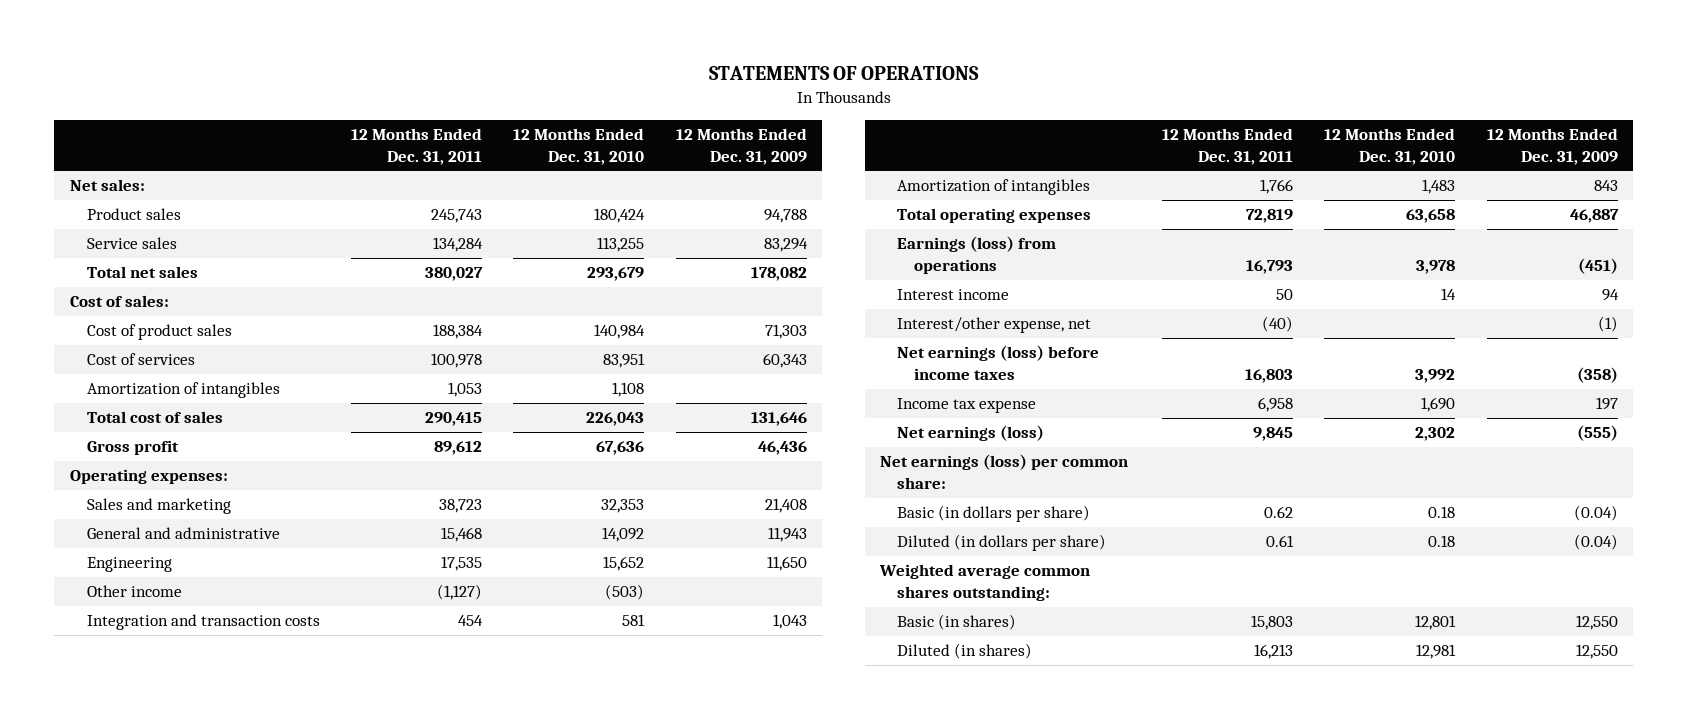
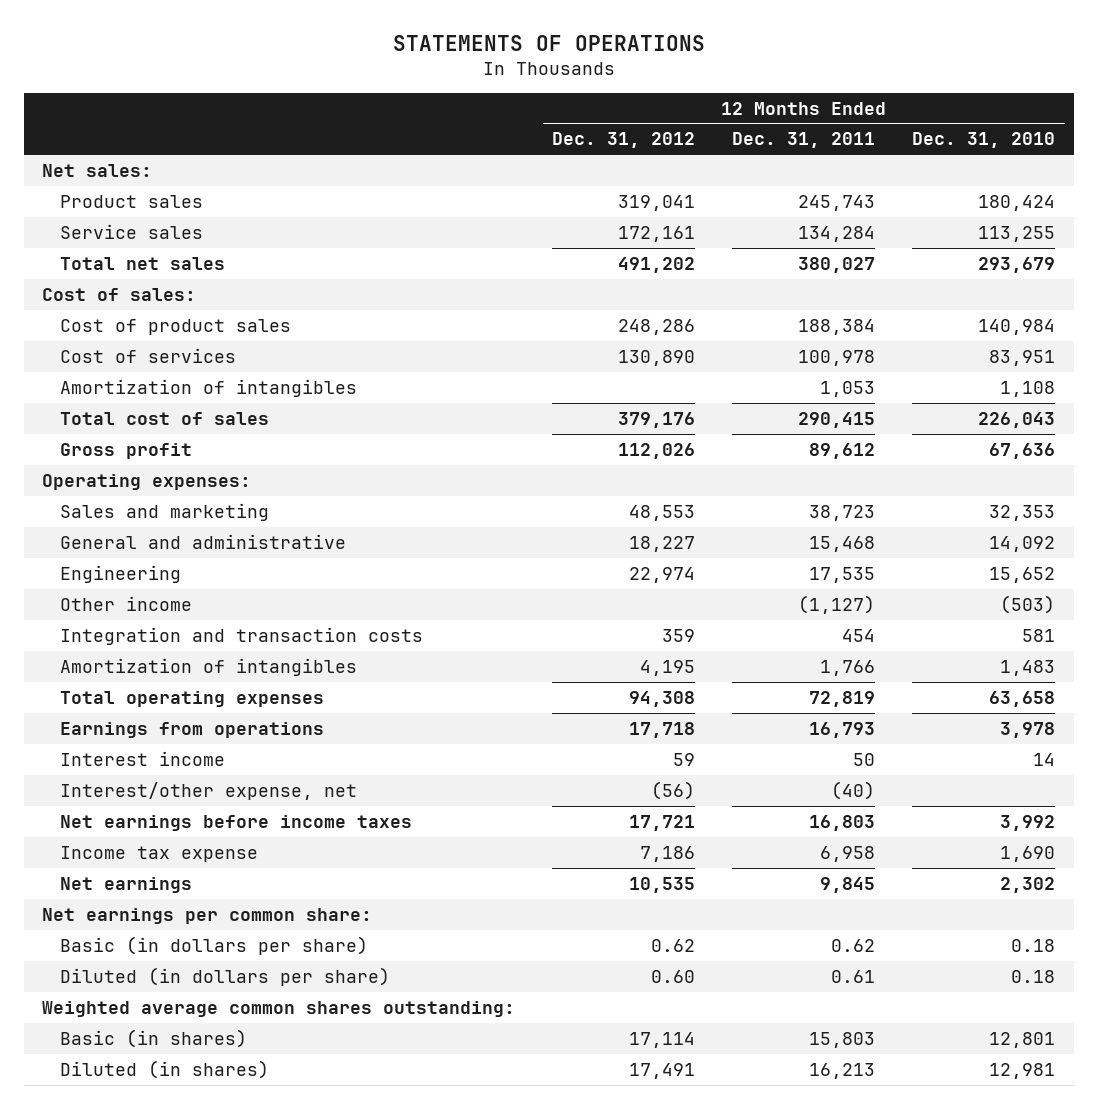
[675,128,807,165] 12 Months Ended Dec. 31, 2009 -> none
none -> [552,132,696,149] Dec. 31, 2012
[897,236,1057,274] Earnings (loss) from operations -> [59,721,324,738] Earnings from operations
[897,345,1100,380] Net earnings (loss) before income taxes -> [59,814,412,831] Net earnings before income taxes
[897,425,1045,442] Net earnings (loss) -> [59,876,192,893] Net earnings
[880,454,1129,489] Net earnings (loss) per common share: -> [42,907,373,924] Net earnings per common share:

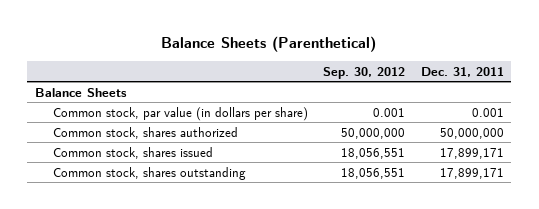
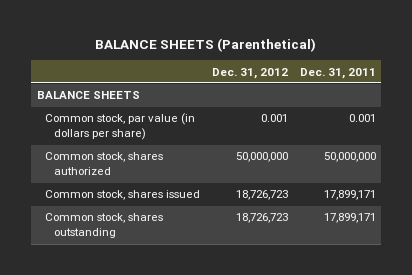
[161,35,377,52] Balance Sheets (Parenthetical) -> [95,37,317,52] BALANCE SHEETS (Parenthetical)
[323,66,406,79] Sep. 30, 2012 -> none
none -> [211,67,288,79] Dec. 31, 2012
[34,87,127,97] Balance Sheets -> [36,91,140,100] BALANCE SHEETS

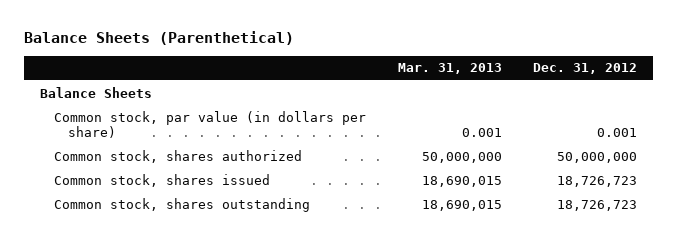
[95,37,317,52] BALANCE SHEETS (Parenthetical) -> [24,31,295,46] Balance Sheets (Parenthetical)
[299,67,376,79] Dec. 31, 2011 -> none
none -> [397,63,502,75] Mar. 31, 2013
[36,91,140,100] BALANCE SHEETS -> [39,86,152,98] Balance Sheets

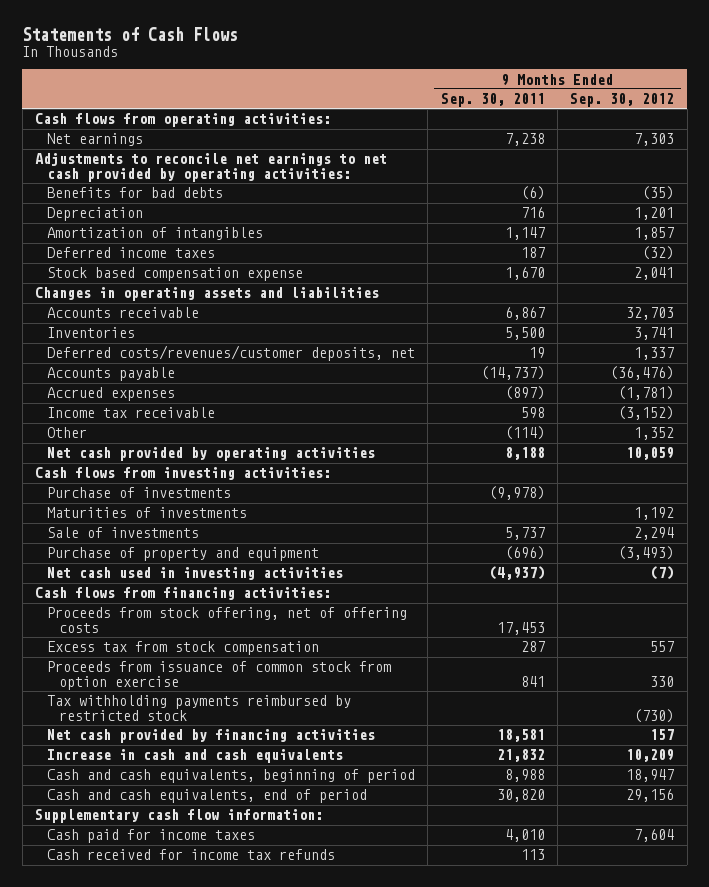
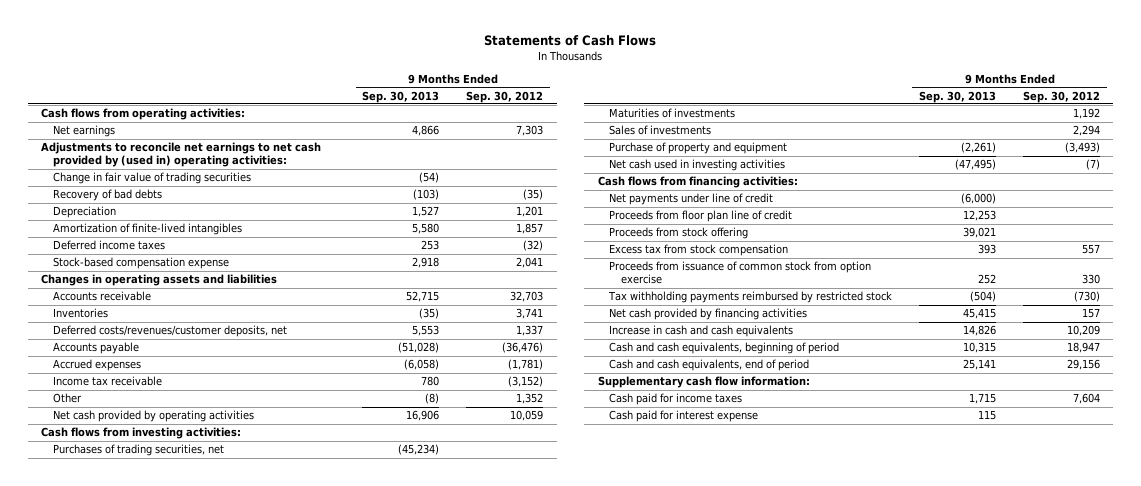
[440,93,545,108] Sep. 30, 2011 -> none
none -> [362,90,440,103] Sep. 30, 2013
[35,153,388,182] Adjustments to reconcile net earnings to net cash provided by operating activities: -> [40,142,321,168] Adjustments to reconcile net earnings to net cash provided by (used in) operating activities:
none -> [52,172,251,185] Change in fair value of trading securities
[47,187,224,199] Benefits for bad debts -> [52,189,162,202] Recovery of bad debts
[47,227,264,241] Amortization of intangibles -> [52,223,242,236] Amortization of finite-lived intangibles
[47,267,304,282] Stock based compensation expense -> [52,257,229,270] Stock-based compensation expense
[47,487,232,499] Purchase of investments -> none
none -> [52,444,224,457] Purchases of trading securities, net
[47,527,200,539] Sale of investments -> [609,125,712,136] Sales of investments
none -> [609,193,774,206] Net payments under line of credit
none -> [609,210,793,223] Proceeds from floor plan line of credit
[47,607,408,633] Proceeds from stock offering, net of offering costs -> [609,227,749,240] Proceeds from stock offering
[47,849,336,861] Cash received for income tax refunds -> none
none -> [609,410,759,423] Cash paid for interest expense

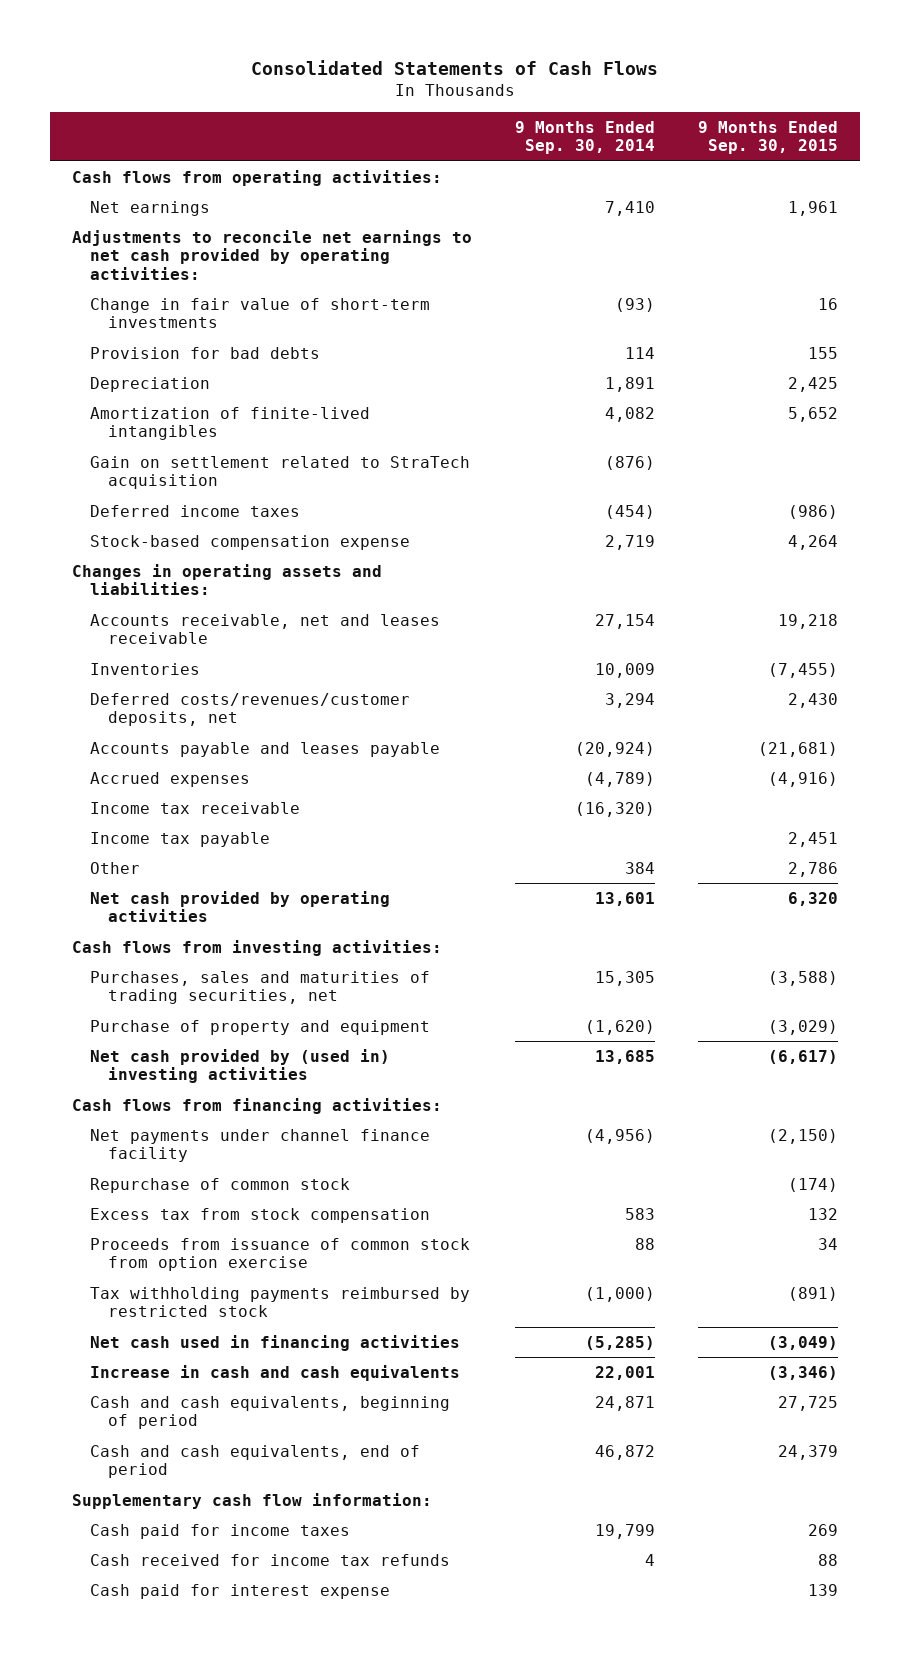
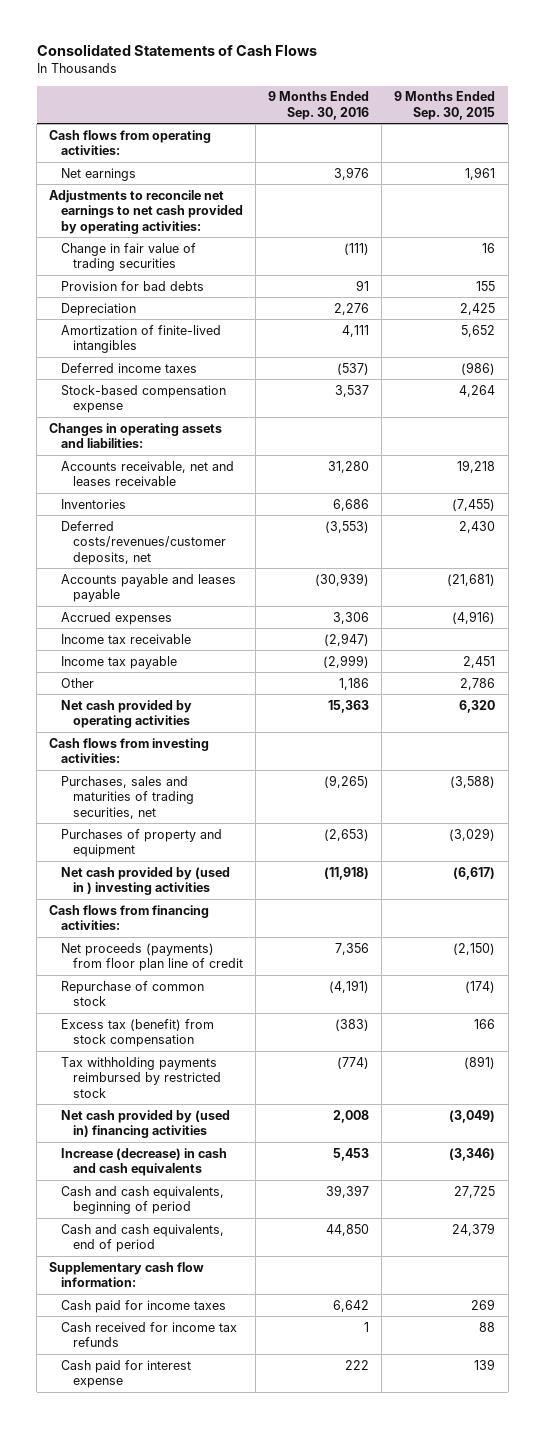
[515,120,656,155] 9 Months Ended Sep. 30, 2014 -> none
none -> [268,91,370,120] 9 Months Ended Sep. 30, 2016
[89,297,430,329] Change in fair value of short-term investments -> [61,242,197,272] Change in fair value of trading securities
[89,455,470,490] Gain on settlement related to StraTech acquisition -> none
[89,1019,430,1035] Purchase of property and equipment -> [61,828,223,858] Purchases of property and equipment
[89,1048,390,1084] Net cash provided by (used in) investing activities -> [61,866,231,896] Net cash provided by (used in ) investing activities
[89,1128,430,1163] Net payments under channel finance facility -> [61,942,243,972] Net proceeds (payments) from floor plan line of credit
[89,1237,470,1272] Proceeds from issuance of common stock from option exercise -> none
[89,1207,430,1223] Excess tax from stock compensation -> [61,1018,215,1048] Excess tax (benefit) from stock compensation
[808,1207,839,1220] 132 -> [474,1018,496,1029] 166
[89,1334,460,1351] Net cash used in financing activities -> [61,1109,231,1139] Net cash provided by (used in) financing activities
[89,1364,460,1381] Increase in cash and cash equivalents -> [61,1147,228,1177] Increase (decrease) in cash and cash equivalents

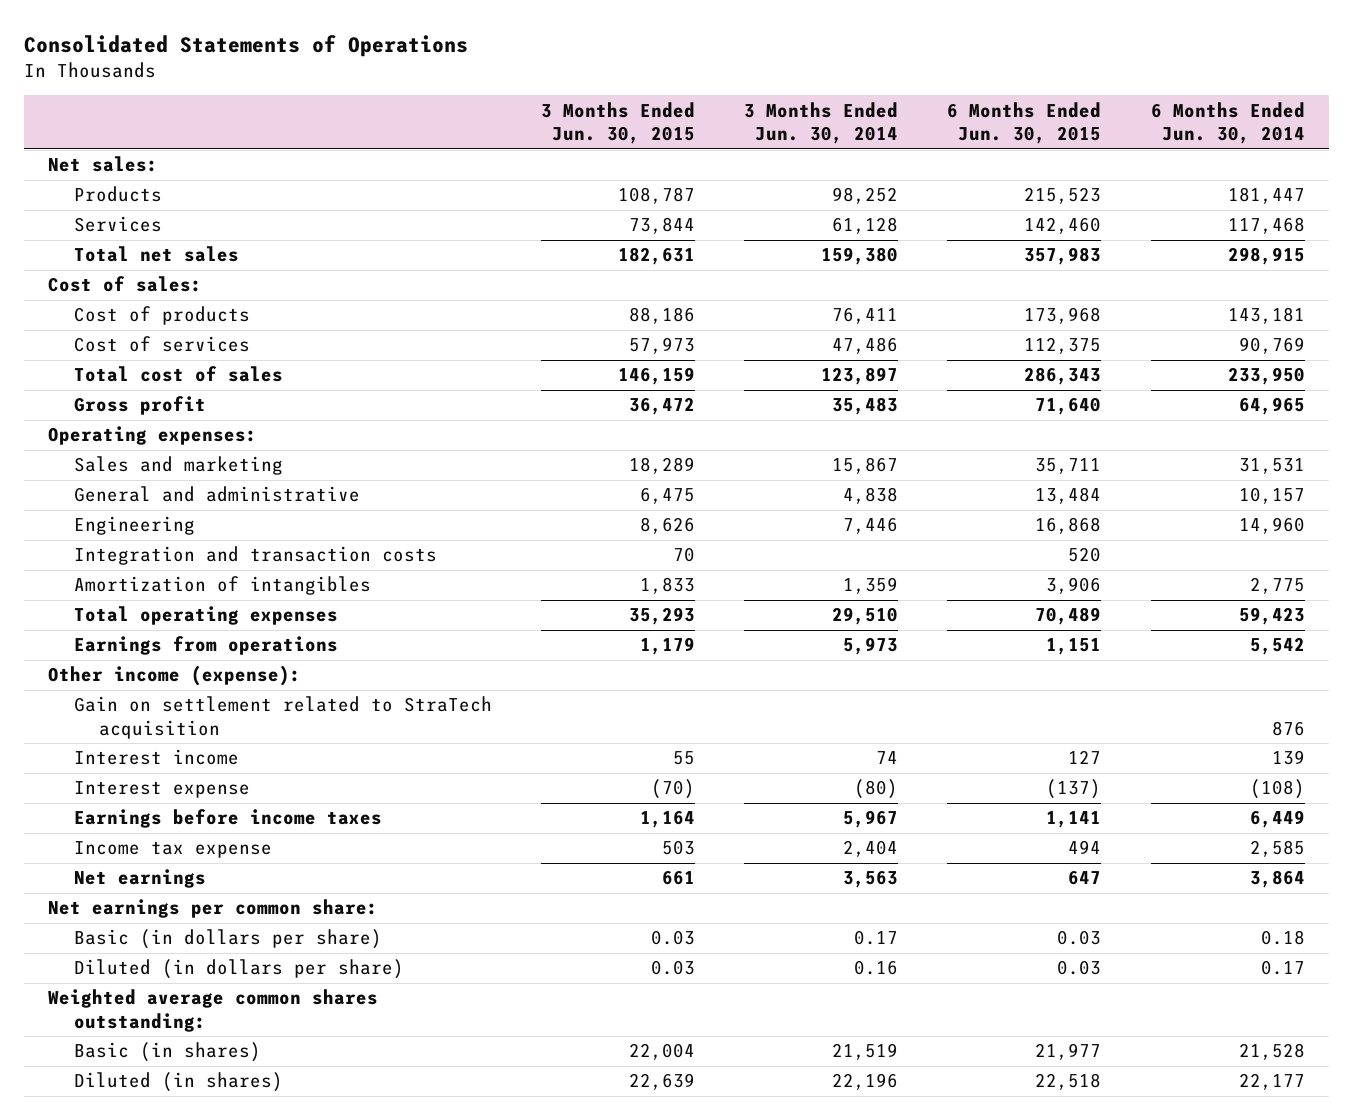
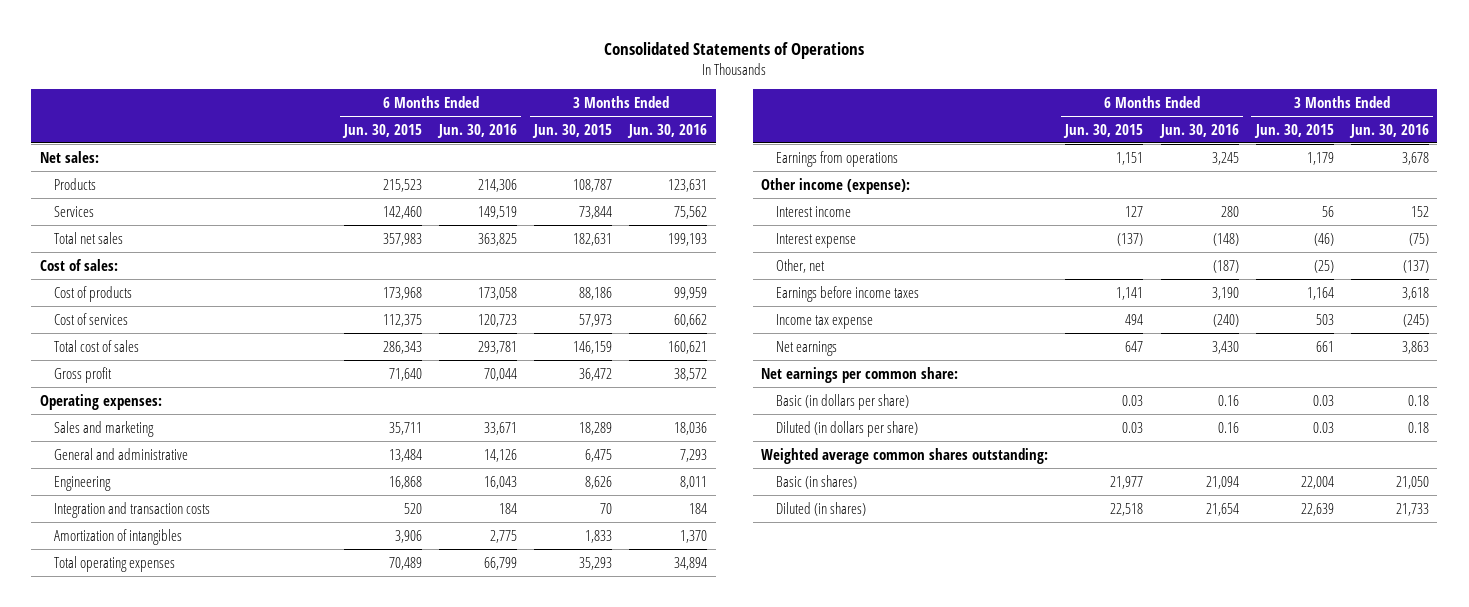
[744,101,899,145] 3 Months Ended Jun. 30, 2014 -> none
[1150,101,1305,145] 6 Months Ended Jun. 30, 2014 -> none
none -> [437,123,518,138] Jun. 30, 2016
none -> [627,123,708,138] Jun. 30, 2016
[73,696,492,739] Gain on settlement related to StraTech acquisition -> none
[672,751,695,766] 55 -> [1321,205,1334,217] 56
[650,779,695,800] (70) -> [1313,232,1334,246] (46)
none -> [775,258,825,273] Other, net

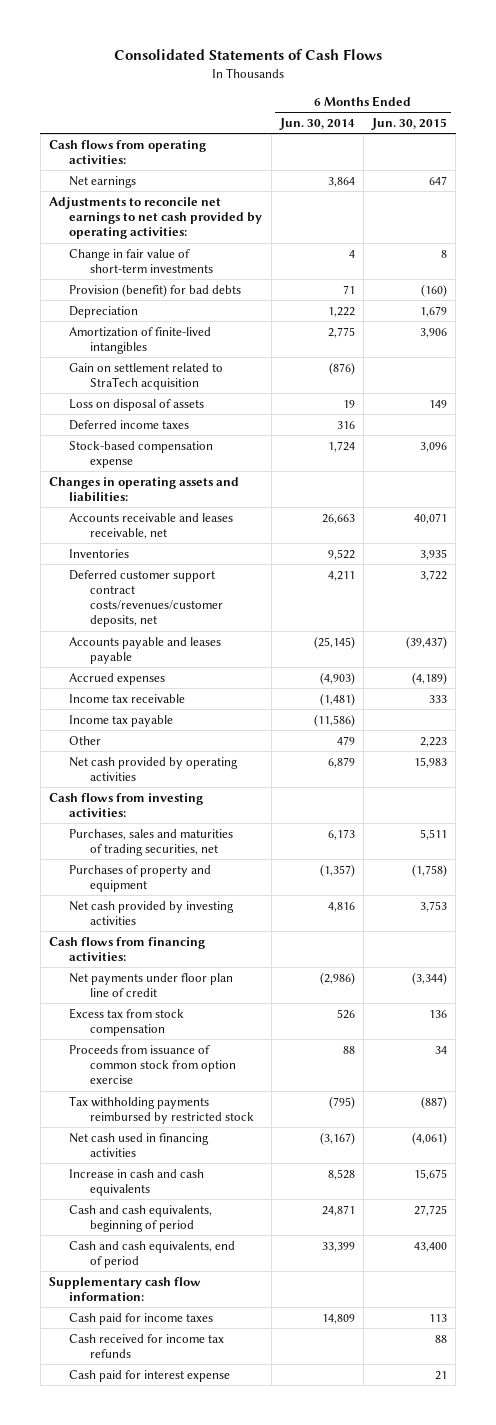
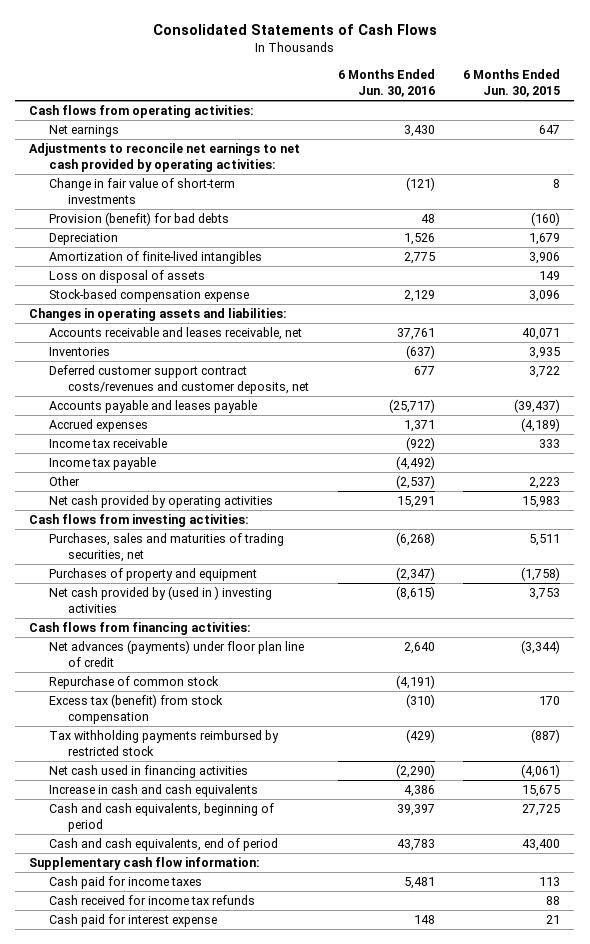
[278,118,355,131] Jun. 30, 2014 -> none
none -> [337,68,435,97] 6 Months Ended Jun. 30, 2016
[69,362,224,391] Gain on settlement related to StraTech acquisition -> none
[69,419,190,430] Deferred income taxes -> none
[69,569,224,628] Deferred customer support contract costs/revenues/customer deposits, net -> [48,365,310,395] Deferred customer support contract costs/revenues and customer deposits, net
[69,900,235,926] Net cash provided by investing activities -> [48,586,272,614] Net cash provided by (used in ) investing activities
[69,1044,237,1085] Proceeds from issuance of common stock from option exercise -> none
[69,972,234,998] Net payments under floor plan line of credit -> [48,640,304,668] Net advances (payments) under floor plan line of credit
none -> [48,676,219,690] Repurchase of common stock
[69,1007,185,1037] Excess tax from stock compensation -> [48,694,223,725] Excess tax (benefit) from stock compensation
[429,1009,448,1018] 136 -> [539,696,561,706] 170

